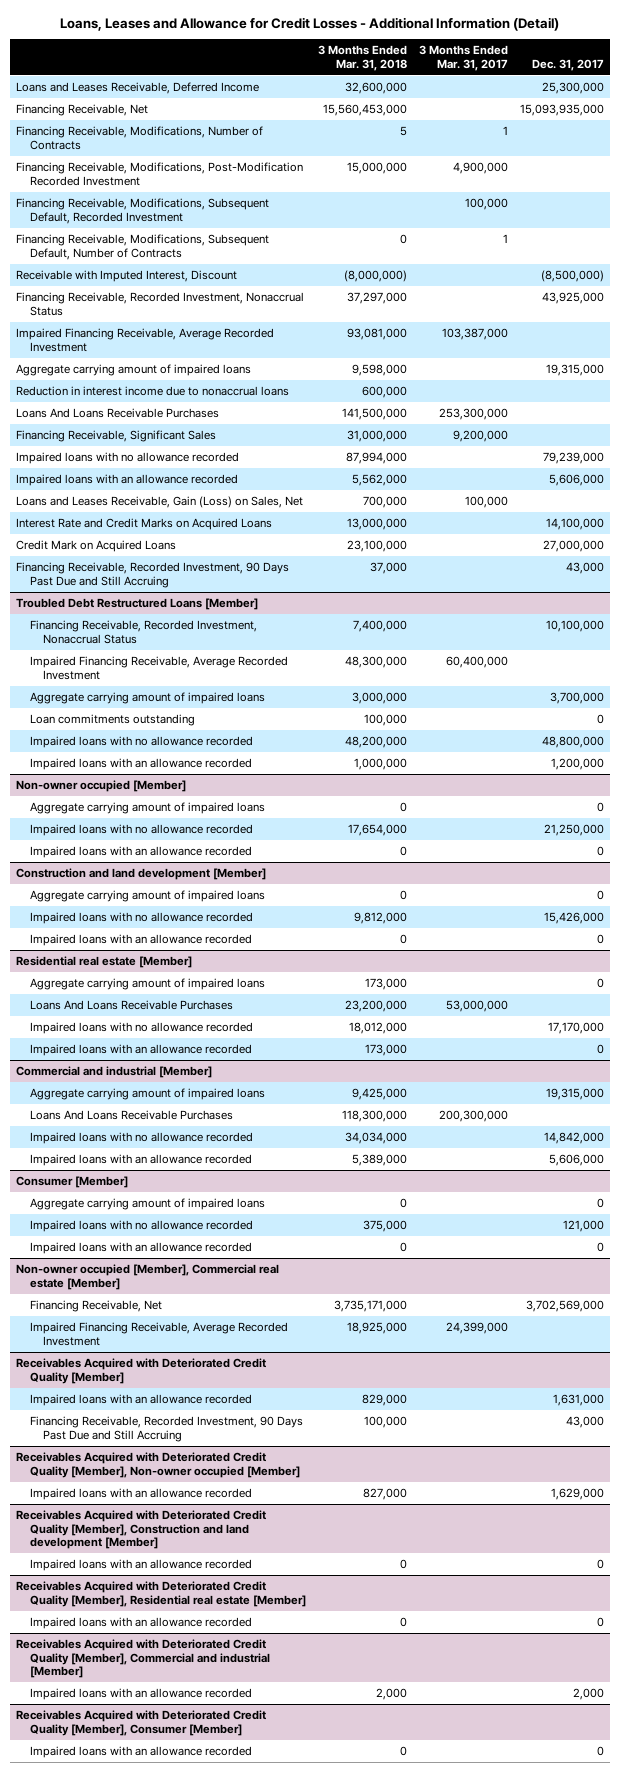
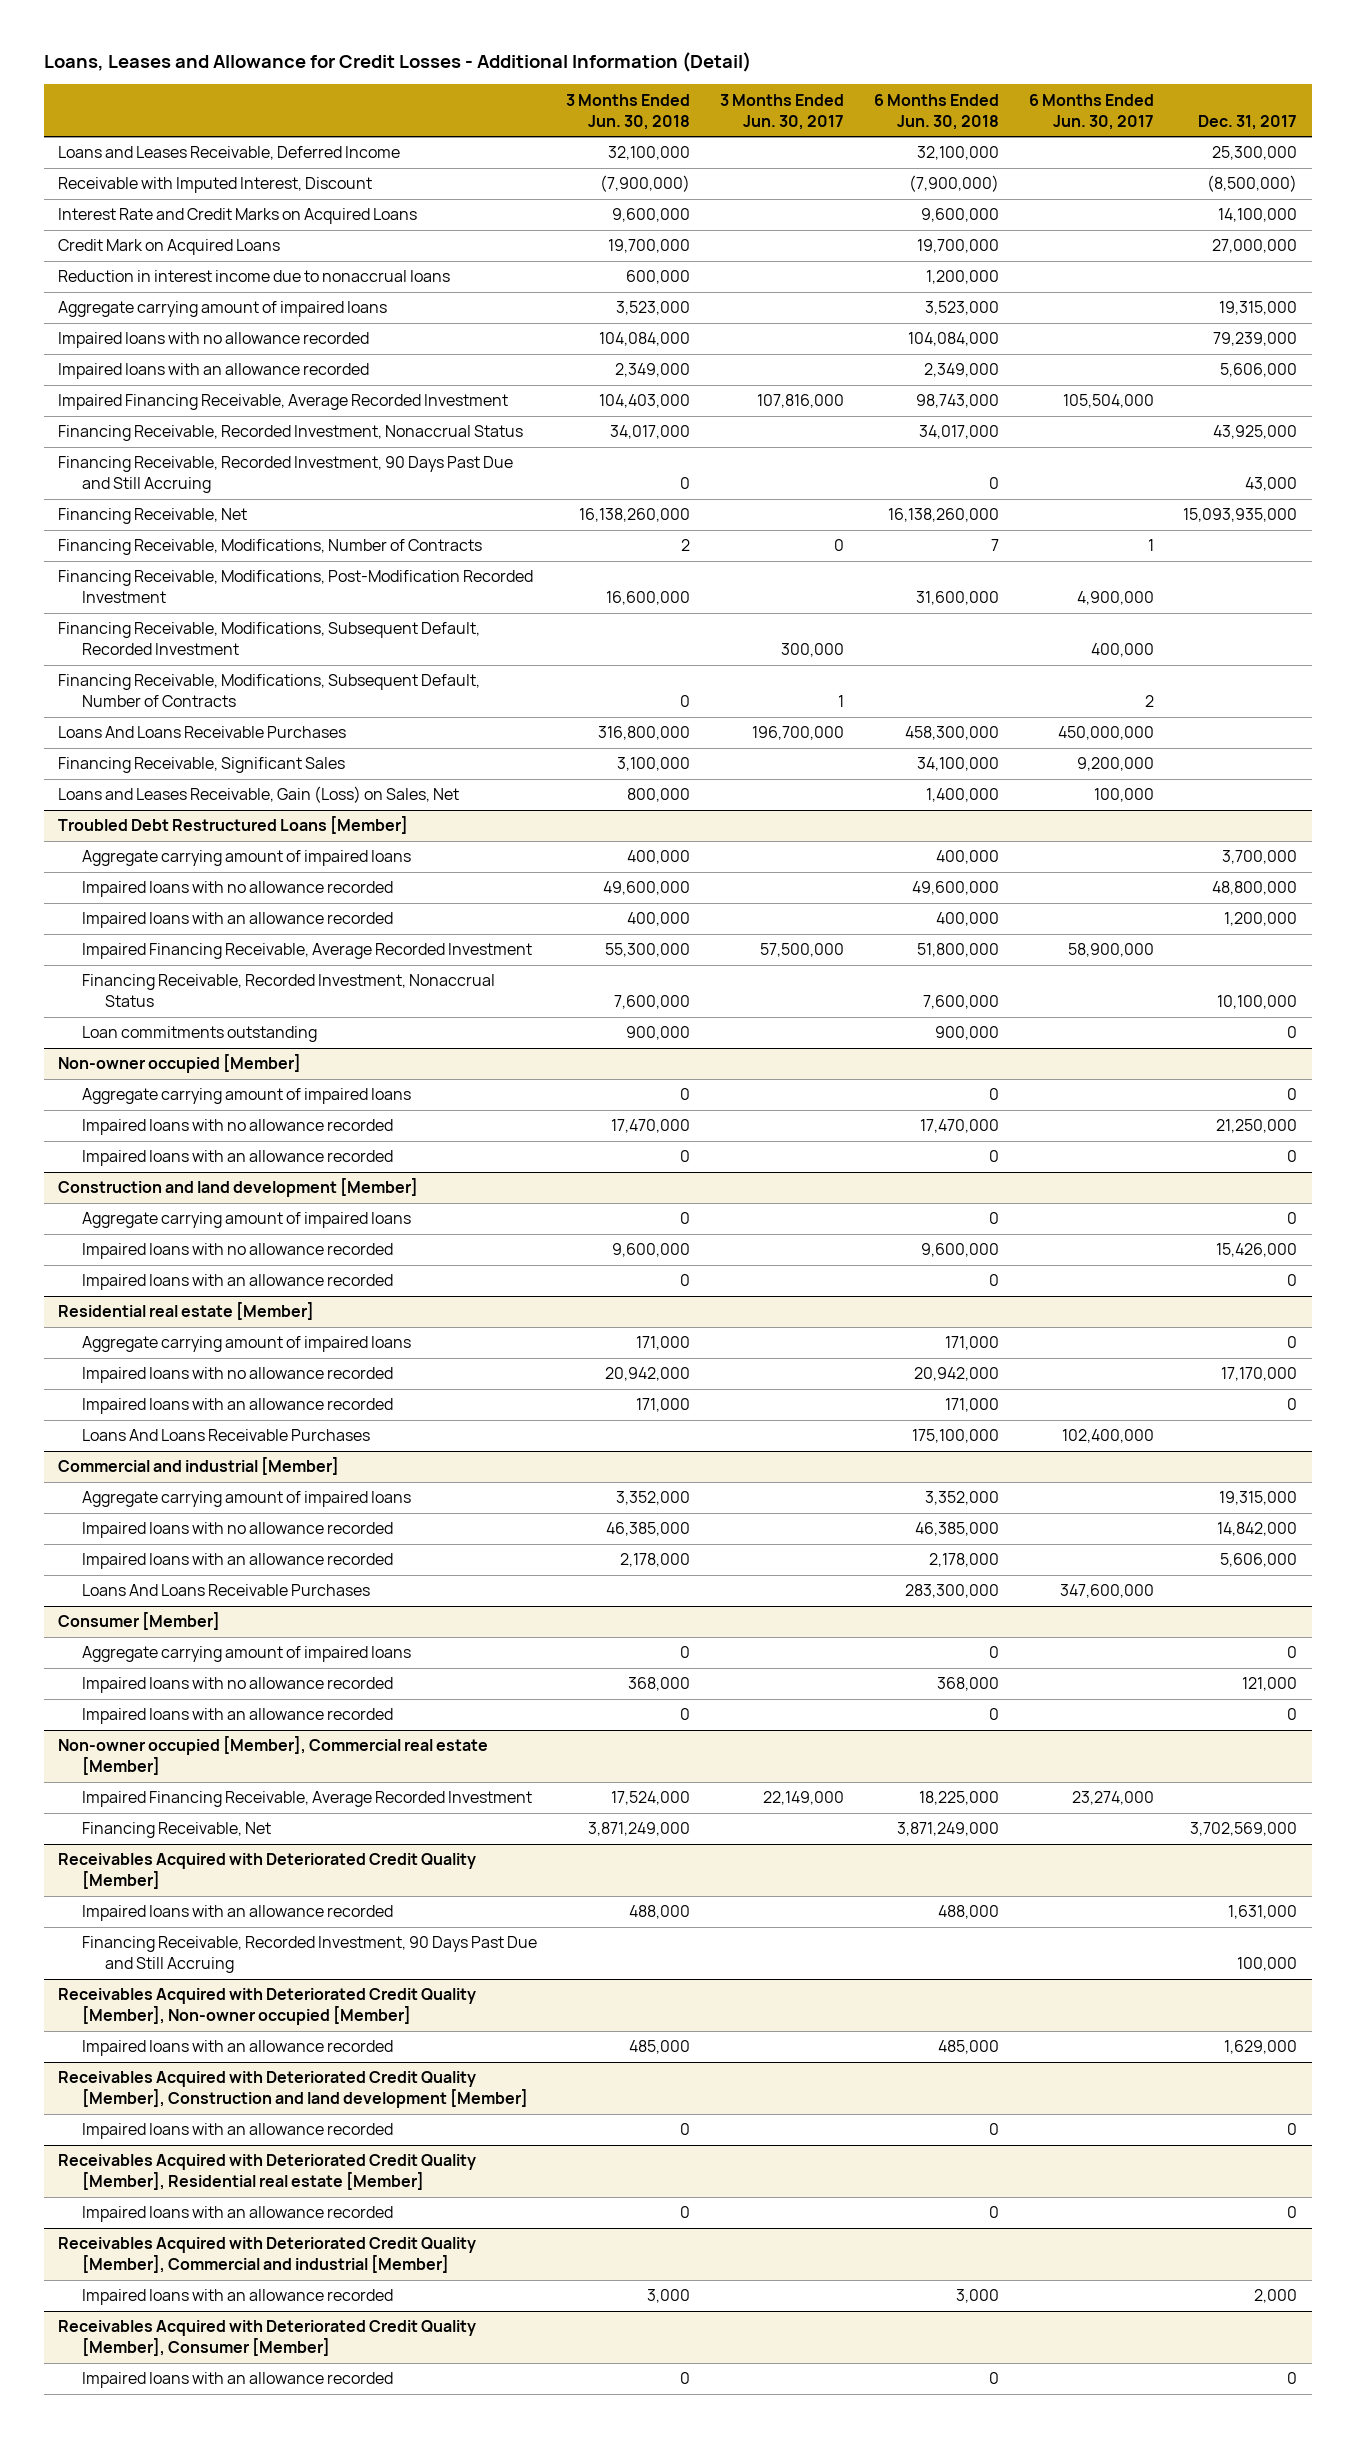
[317,45,407,71] 3 Months Ended Mar. 31, 2018 -> none
[418,45,508,71] 3 Months Ended Mar. 31, 2017 -> none
none -> [566,93,691,130] 3 Months Ended Jun. 30, 2018
none -> [720,93,845,130] 3 Months Ended Jun. 30, 2017
none -> [873,93,999,130] 6 Months Ended Jun. 30, 2018
none -> [1028,93,1154,130] 6 Months Ended Jun. 30, 2017
[15,270,237,283] Receivable with Imputed Interest, Discount -> [58,177,373,194] Receivable with Imputed Interest, Discount
[15,518,272,531] Interest Rate and Credit Marks on Acquired Loans -> [58,208,418,225] Interest Rate and Credit Marks on Acquired Loans
[15,540,176,553] Credit Mark on Acquired Loans -> [58,239,281,256] Credit Mark on Acquired Loans
[15,386,289,397] Reduction in interest income due to nonaccrual loans -> [58,270,451,283] Reduction in interest income due to nonaccrual loans
[15,364,251,377] Aggregate carrying amount of impaired loans -> [58,301,388,318] Aggregate carrying amount of impaired loans
[15,452,239,465] Impaired loans with no allowance recorded -> [58,332,370,349] Impaired loans with no allowance recorded
[15,474,238,487] Impaired loans with an allowance recorded -> [58,363,370,380] Impaired loans with an allowance recorded
[15,328,274,352] Impaired Financing Receivable, Average Recorded Investment -> [58,394,509,411] Impaired Financing Receivable, Average Recorded Investment
[15,292,304,316] Financing Receivable, Recorded Investment, Nonaccrual Status -> [58,425,524,442] Financing Receivable, Recorded Investment, Nonaccrual Status
[15,562,289,588] Financing Receivable, Recorded Investment, 90 Days Past Due and Still Accruing -> [58,456,514,494] Financing Receivable, Recorded Investment, 90 Days Past Due and Still Accruing
[29,656,288,680] Impaired Financing Receivable, Average Recorded Investment -> [81,943,532,960] Impaired Financing Receivable, Average Recorded Investment
[29,620,257,644] Financing Receivable, Recorded Investment, Nonaccrual Status -> [81,974,495,1008] Financing Receivable, Recorded Investment, Nonaccrual Status
[29,714,195,727] Loan commitments outstanding -> [81,1026,317,1043] Loan commitments outstanding
[29,1000,233,1011] Loans And Loans Receivable Purchases -> [81,1429,370,1442] Loans And Loans Receivable Purchases
[29,1110,233,1121] Loans And Loans Receivable Purchases -> [81,1584,370,1597] Loans And Loans Receivable Purchases
[29,1300,162,1313] Financing Receivable, Net -> [81,1822,271,1839] Financing Receivable, Net
[565,1416,604,1429] 43,000 -> [1237,1957,1298,1972] 100,000

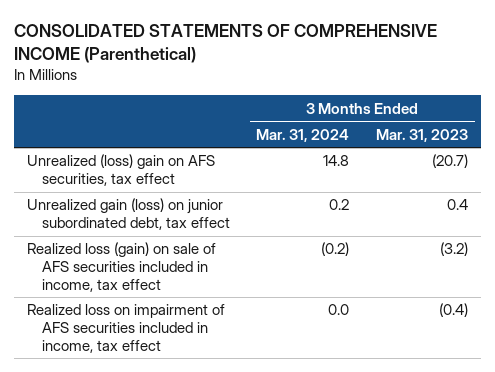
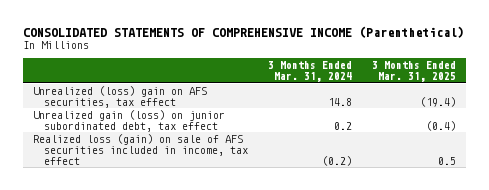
[375,128,468,142] Mar. 31, 2023 -> none
none -> [372,61,457,83] 3 Months Ended Mar. 31, 2025
[27,304,226,353] Realized loss on impairment of AFS securities included in income, tax effect -> none

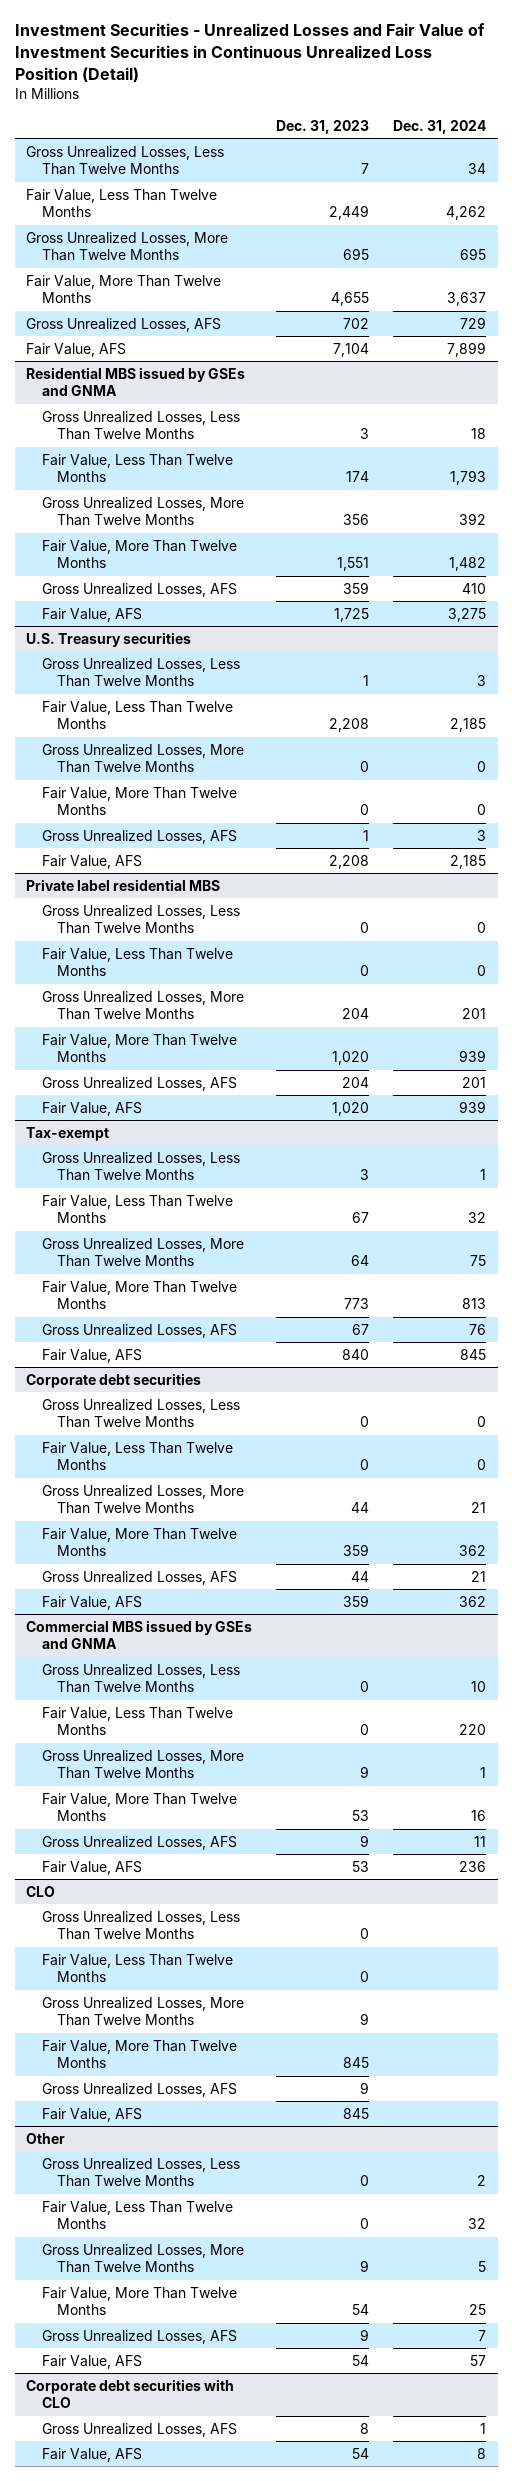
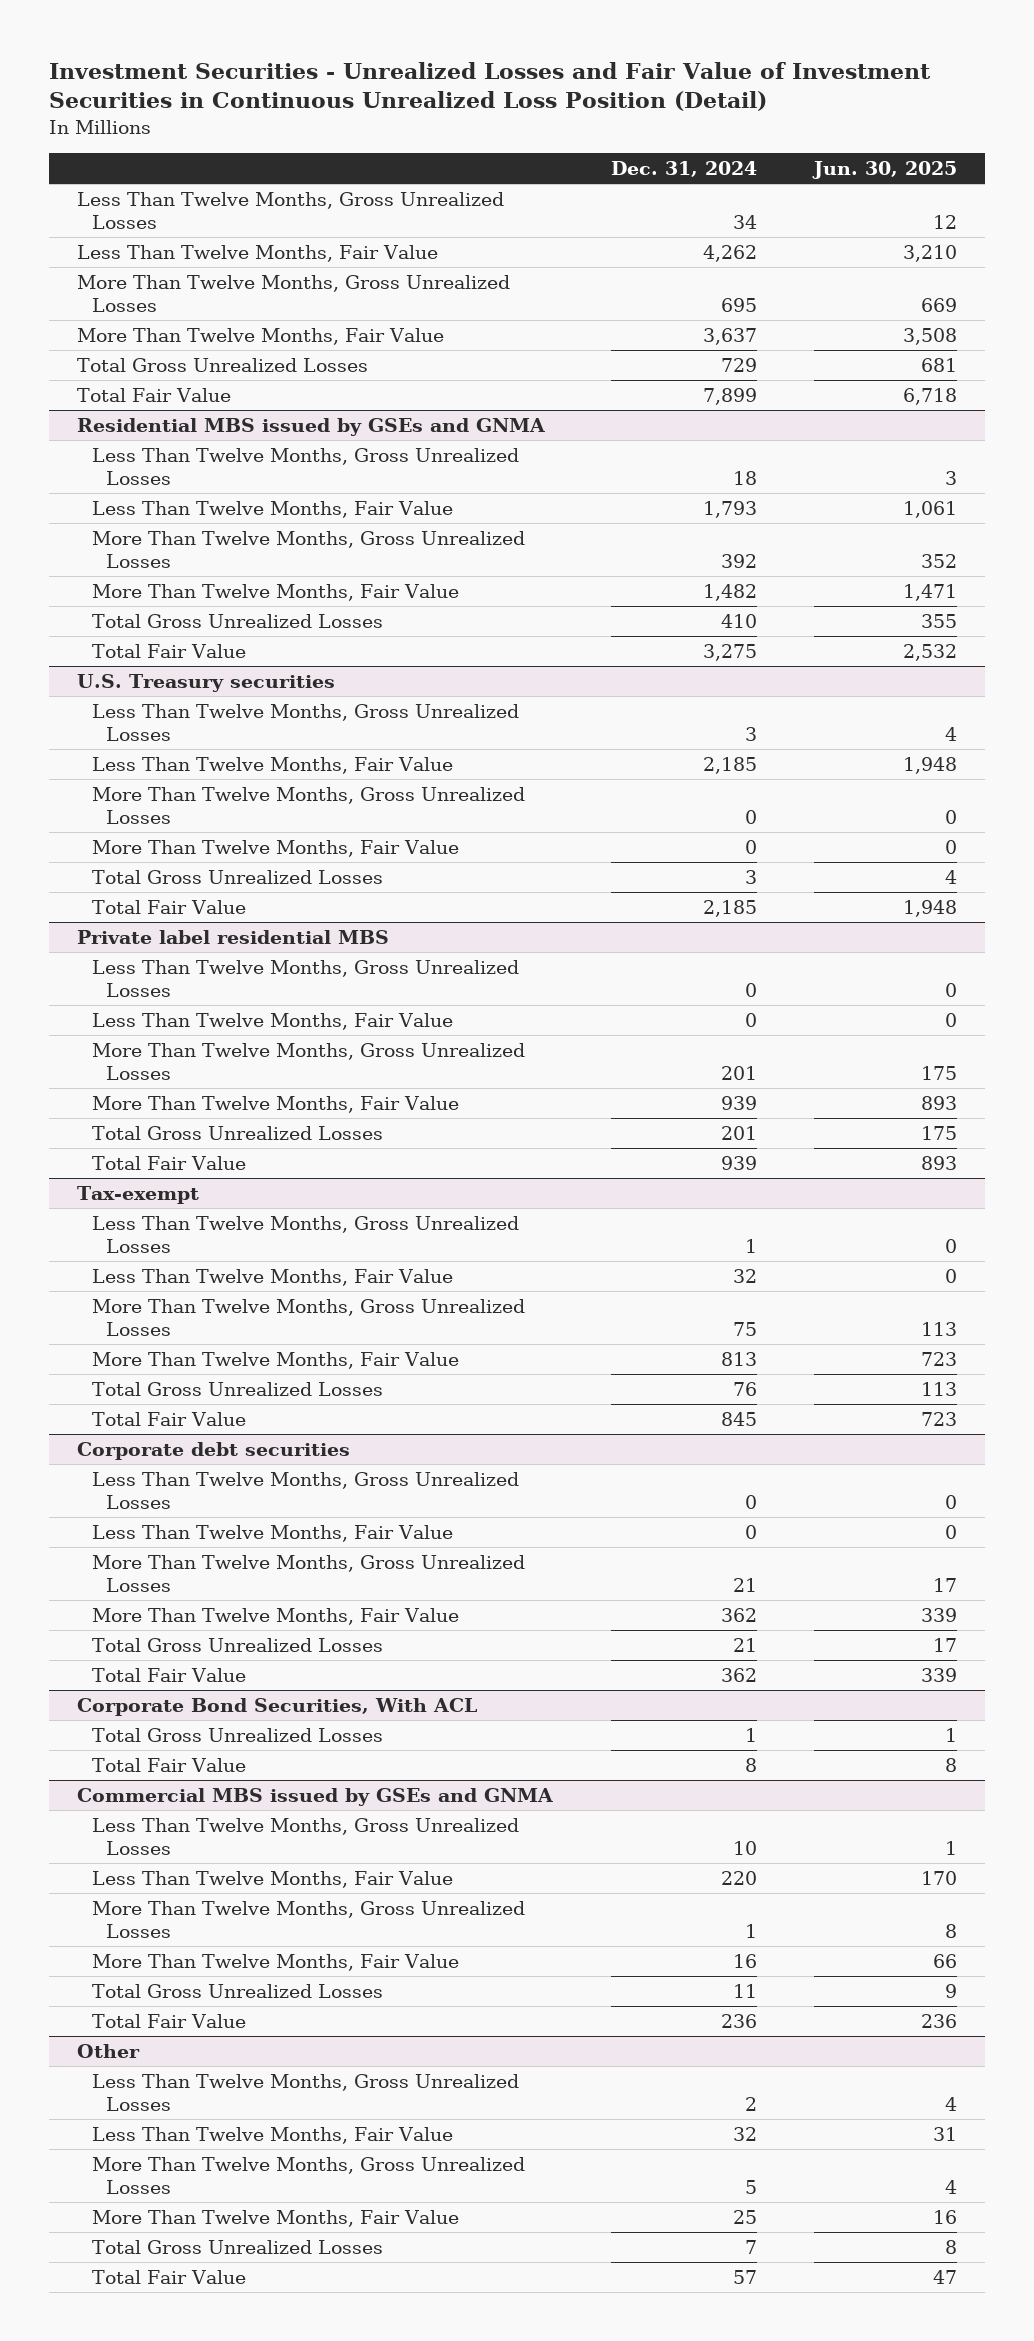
[276,120,370,135] Dec. 31, 2023 -> none
none -> [811,160,957,179] Jun. 30, 2025
[26,145,225,176] Gross Unrealized Losses, Less Than Twelve Months -> [77,192,505,229] Less Than Twelve Months, Gross Unrealized Losses
[26,188,218,218] Fair Value, Less Than Twelve Months -> [77,245,439,263] Less Than Twelve Months, Fair Value
[26,231,229,262] Gross Unrealized Losses, More Than Twelve Months -> [77,275,511,312] More Than Twelve Months, Gross Unrealized Losses
[26,274,222,304] Fair Value, More Than Twelve Months -> [77,328,445,346] More Than Twelve Months, Fair Value
[26,317,222,332] Gross Unrealized Losses, AFS -> [77,358,369,373] Total Gross Unrealized Losses
[26,342,127,357] Fair Value, AFS -> [77,388,232,403] Total Fair Value
[41,410,240,441] Gross Unrealized Losses, Less Than Twelve Months -> [91,448,519,485] Less Than Twelve Months, Gross Unrealized Losses
[41,453,233,483] Fair Value, Less Than Twelve Months -> [91,501,453,519] Less Than Twelve Months, Fair Value
[41,496,244,527] Gross Unrealized Losses, More Than Twelve Months -> [91,531,525,568] More Than Twelve Months, Gross Unrealized Losses
[41,539,237,569] Fair Value, More Than Twelve Months -> [91,584,459,602] More Than Twelve Months, Fair Value
[41,582,237,597] Gross Unrealized Losses, AFS -> [91,614,383,629] Total Gross Unrealized Losses
[41,607,142,622] Fair Value, AFS -> [91,644,246,659] Total Fair Value
[41,657,240,688] Gross Unrealized Losses, Less Than Twelve Months -> [91,704,519,741] Less Than Twelve Months, Gross Unrealized Losses
[41,700,233,730] Fair Value, Less Than Twelve Months -> [91,757,453,775] Less Than Twelve Months, Fair Value
[41,743,244,774] Gross Unrealized Losses, More Than Twelve Months -> [91,787,525,824] More Than Twelve Months, Gross Unrealized Losses
[41,786,237,816] Fair Value, More Than Twelve Months -> [91,840,459,858] More Than Twelve Months, Fair Value
[41,829,237,844] Gross Unrealized Losses, AFS -> [91,870,383,885] Total Gross Unrealized Losses
[41,854,142,869] Fair Value, AFS -> [91,900,246,915] Total Fair Value
[41,904,240,935] Gross Unrealized Losses, Less Than Twelve Months -> [91,960,519,997] Less Than Twelve Months, Gross Unrealized Losses
[41,947,233,977] Fair Value, Less Than Twelve Months -> [91,1013,453,1031] Less Than Twelve Months, Fair Value
[41,990,244,1021] Gross Unrealized Losses, More Than Twelve Months -> [91,1043,525,1080] More Than Twelve Months, Gross Unrealized Losses
[41,1033,237,1063] Fair Value, More Than Twelve Months -> [91,1096,459,1114] More Than Twelve Months, Fair Value
[41,1076,237,1091] Gross Unrealized Losses, AFS -> [91,1126,383,1141] Total Gross Unrealized Losses
[41,1101,142,1116] Fair Value, AFS -> [91,1156,246,1171] Total Fair Value
[41,1151,240,1182] Gross Unrealized Losses, Less Than Twelve Months -> [91,1216,519,1253] Less Than Twelve Months, Gross Unrealized Losses
[41,1194,233,1224] Fair Value, Less Than Twelve Months -> [91,1269,453,1287] Less Than Twelve Months, Fair Value
[41,1237,244,1268] Gross Unrealized Losses, More Than Twelve Months -> [91,1299,525,1336] More Than Twelve Months, Gross Unrealized Losses
[41,1280,237,1310] Fair Value, More Than Twelve Months -> [91,1352,459,1370] More Than Twelve Months, Fair Value
[41,1323,237,1338] Gross Unrealized Losses, AFS -> [91,1382,383,1397] Total Gross Unrealized Losses
[41,1348,142,1363] Fair Value, AFS -> [91,1412,246,1427] Total Fair Value
[41,1398,240,1429] Gross Unrealized Losses, Less Than Twelve Months -> [91,1472,519,1509] Less Than Twelve Months, Gross Unrealized Losses
[41,1441,233,1471] Fair Value, Less Than Twelve Months -> [91,1525,453,1543] Less Than Twelve Months, Fair Value
[41,1484,244,1515] Gross Unrealized Losses, More Than Twelve Months -> [91,1555,525,1592] More Than Twelve Months, Gross Unrealized Losses
[41,1527,237,1557] Fair Value, More Than Twelve Months -> [91,1608,459,1626] More Than Twelve Months, Fair Value
[41,1570,237,1585] Gross Unrealized Losses, AFS -> [91,1638,383,1653] Total Gross Unrealized Losses
[41,1595,142,1610] Fair Value, AFS -> [91,1668,246,1683] Total Fair Value
none -> [77,1698,478,1717] Corporate Bond Securities, With ACL
none -> [91,1728,383,1743] Total Gross Unrealized Losses
none -> [91,1758,246,1773] Total Fair Value
[26,1885,56,1897] CLO -> none
[41,1910,240,1941] Gross Unrealized Losses, Less Than Twelve Months -> none
[41,1953,233,1983] Fair Value, Less Than Twelve Months -> none
[41,1996,244,2027] Gross Unrealized Losses, More Than Twelve Months -> none
[41,2039,237,2069] Fair Value, More Than Twelve Months -> none
[41,2082,237,2097] Gross Unrealized Losses, AFS -> none
[41,2107,142,2122] Fair Value, AFS -> none
[41,1663,240,1694] Gross Unrealized Losses, Less Than Twelve Months -> [91,1818,519,1855] Less Than Twelve Months, Gross Unrealized Losses
[41,1706,233,1736] Fair Value, Less Than Twelve Months -> [91,1871,453,1889] Less Than Twelve Months, Fair Value
[41,1749,244,1780] Gross Unrealized Losses, More Than Twelve Months -> [91,1901,525,1938] More Than Twelve Months, Gross Unrealized Losses
[41,1792,237,1822] Fair Value, More Than Twelve Months -> [91,1954,459,1972] More Than Twelve Months, Fair Value
[41,1835,237,1850] Gross Unrealized Losses, AFS -> [91,1984,383,1999] Total Gross Unrealized Losses
[41,1860,142,1875] Fair Value, AFS -> [91,2014,246,2029] Total Fair Value
[26,2378,235,2409] Corporate debt securities with CLO -> none
[41,2422,237,2437] Gross Unrealized Losses, AFS -> none
[41,2447,142,2462] Fair Value, AFS -> none
[41,2157,240,2188] Gross Unrealized Losses, Less Than Twelve Months -> [91,2074,519,2111] Less Than Twelve Months, Gross Unrealized Losses
[41,2200,233,2230] Fair Value, Less Than Twelve Months -> [91,2127,453,2145] Less Than Twelve Months, Fair Value
[41,2243,244,2274] Gross Unrealized Losses, More Than Twelve Months -> [91,2157,525,2194] More Than Twelve Months, Gross Unrealized Losses
[41,2286,237,2316] Fair Value, More Than Twelve Months -> [91,2210,459,2228] More Than Twelve Months, Fair Value
[41,2329,237,2344] Gross Unrealized Losses, AFS -> [91,2240,383,2255] Total Gross Unrealized Losses
[41,2354,142,2369] Fair Value, AFS -> [91,2270,246,2285] Total Fair Value

